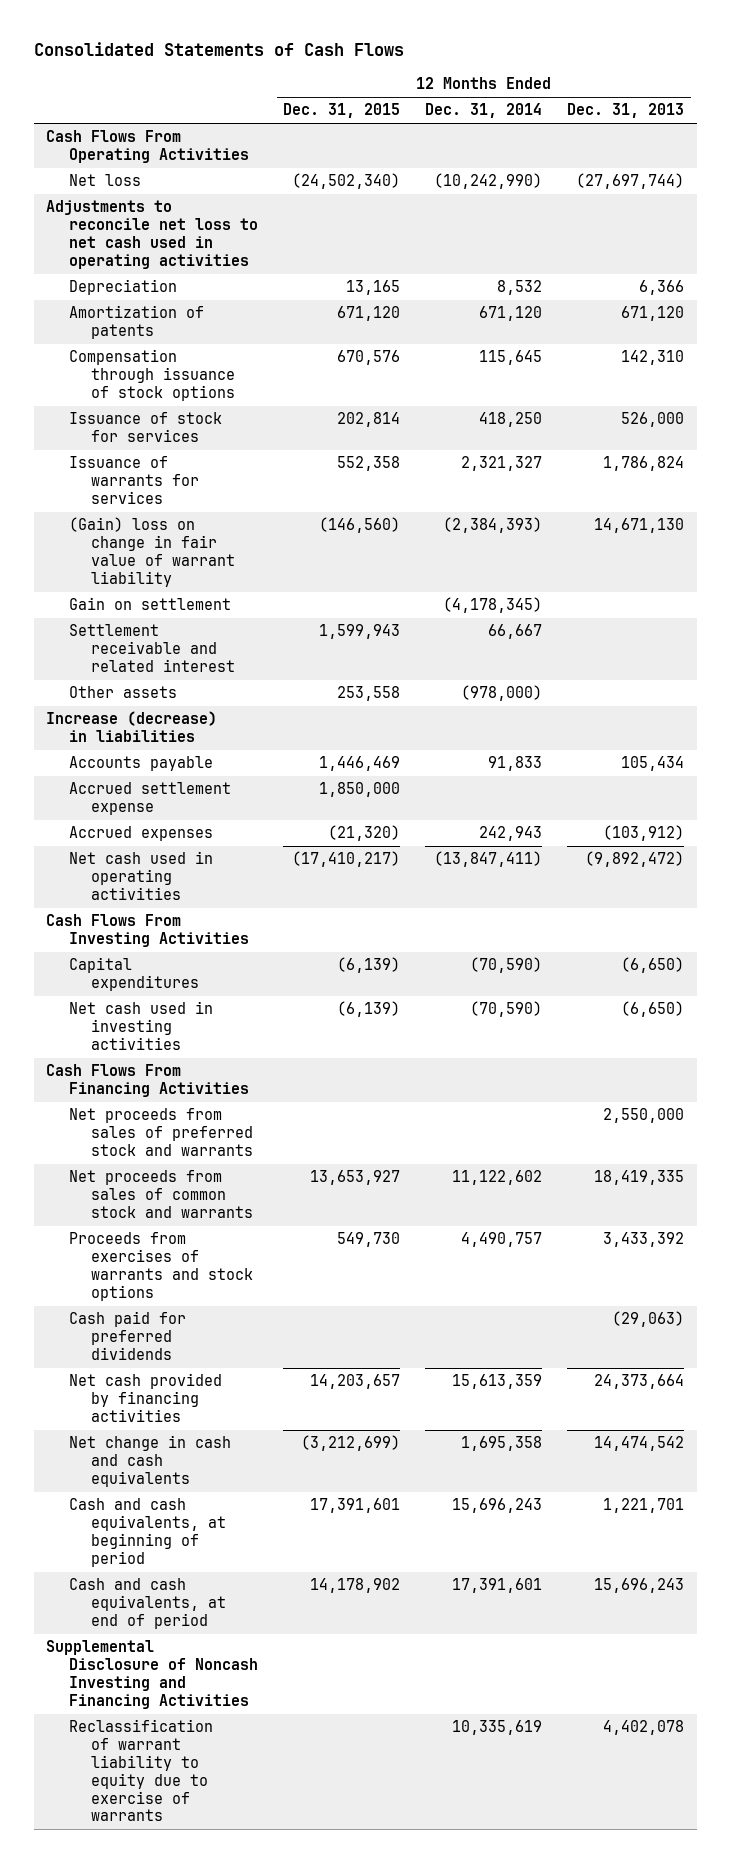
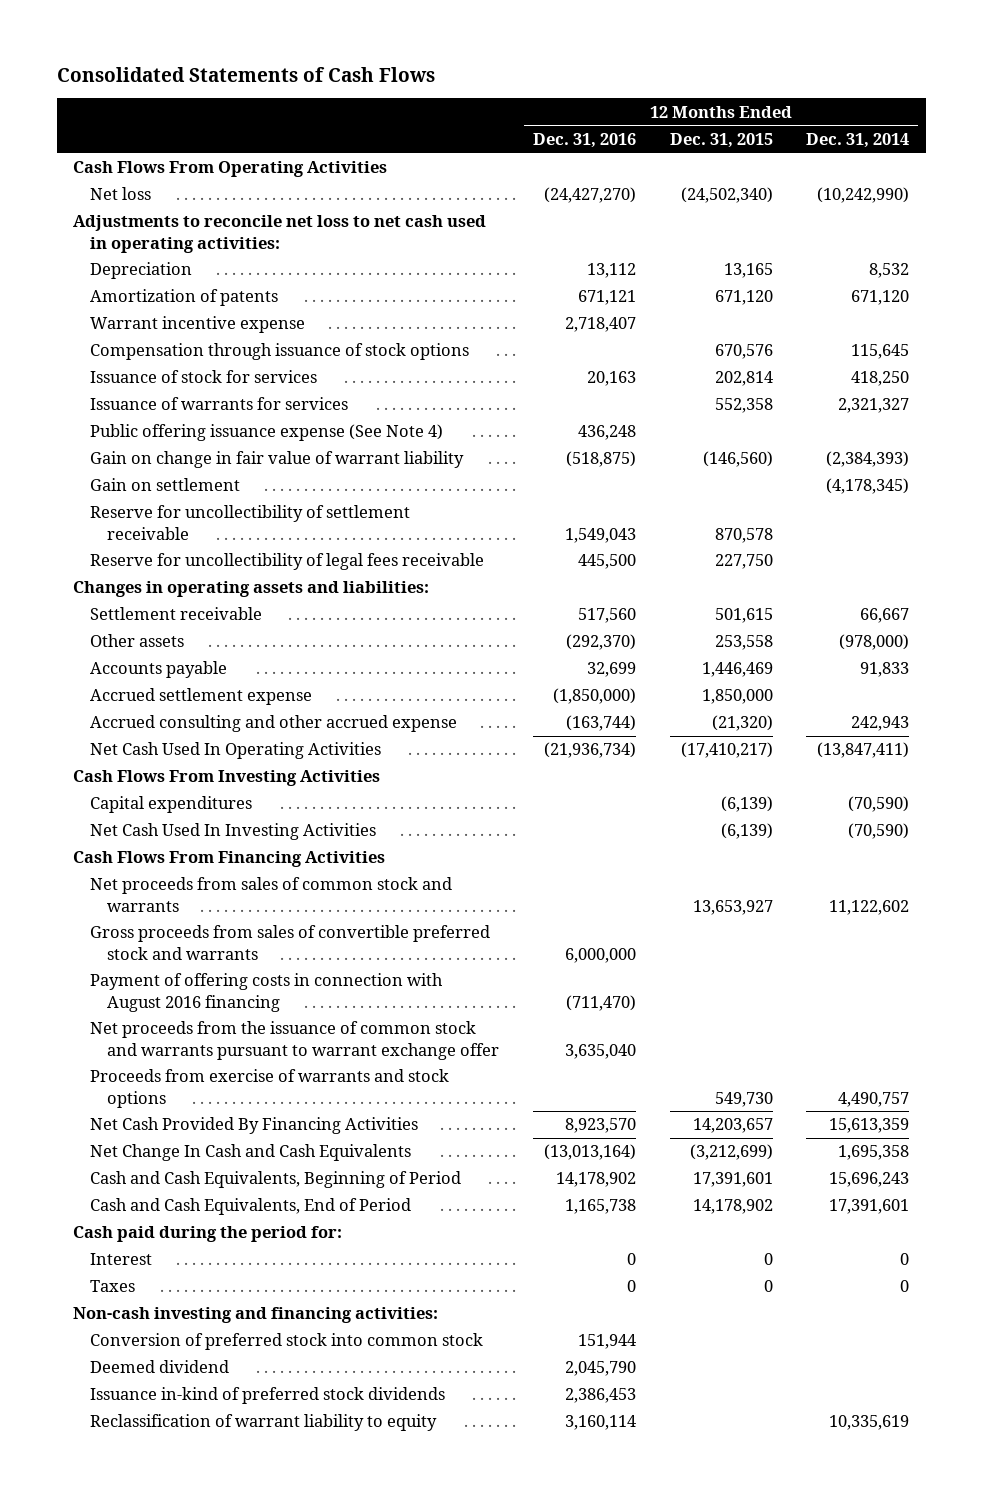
[567,103,685,119] Dec. 31, 2013 -> none
none -> [532,132,636,148] Dec. 31, 2016
[46,200,258,269] Adjustments to reconcile net loss to net cash used in operating activities -> [73,215,487,253] Adjustments to reconcile net loss to net cash used in operating activities:
none -> [90,316,306,334] Warrant incentive expense
none -> [90,424,444,442] Public offering issuance expense (See Note 4)
[68,517,236,587] (Gain) loss on change in fair value of warrant liability -> [90,451,465,469] Gain on change in fair value of warrant liability
none -> [90,505,411,540] Reserve for uncollectibility of settlement receivable
none -> [90,553,485,571] Reserve for uncollectibility of legal fees receivable
none -> [73,581,430,598] Changes in operating assets and liabilities:
[68,624,236,672] Settlement receivable and related interest -> [90,607,263,621] Settlement receivable
[319,624,401,640] 1,599,943 -> [714,608,773,624] 501,615
[46,711,218,743] Increase (decrease) in liabilities -> none
[68,826,213,842] Accrued expenses -> [90,715,458,733] Accrued consulting and other accrued expense
[68,851,213,900] Net cash used in operating activities -> [90,742,382,760] Net Cash Used In Operating Activities
[68,1001,213,1050] Net cash used in investing activities -> [90,823,377,841] Net Cash Used In Investing Activities
[68,1108,254,1156] Net proceeds from sales of preferred stock and warrants -> none
[68,1311,186,1360] Cash paid for preferred dividends -> none
none -> [90,925,491,960] Gross proceeds from sales of convertible preferred stock and warrants
none -> [90,973,444,1012] Payment of offering costs in connection with August 2016 financing
none -> [90,1021,499,1060] Net proceeds from the issuance of common stock and warrants pursuant to warrant exchange offer
[68,1232,254,1301] Proceeds from exercises of warrants and stock options -> [90,1069,450,1108] Proceeds from exercise of warrants and stock options
[68,1373,222,1422] Net cash provided by financing activities -> [90,1117,419,1135] Net Cash Provided By Financing Activities
[68,1435,231,1487] Net change in cash and cash equivalents -> [90,1144,412,1162] Net Change In Cash and Cash Equivalents
[68,1498,227,1567] Cash and cash equivalents, at beginning of period -> [90,1171,462,1189] Cash and Cash Equivalents, Beginning of Period
[68,1578,227,1629] Cash and cash equivalents, at end of period -> [90,1198,412,1216] Cash and Cash Equivalents, End of Period
none -> [73,1226,343,1243] Cash paid during the period for:
none -> [90,1253,153,1266] Interest
none -> [90,1280,136,1293] Taxes
[46,1640,258,1709] Supplemental Disclosure of Noncash Investing and Financing Activities -> [73,1307,439,1324] Non-cash investing and financing activities:
none -> [90,1333,484,1351] Conversion of preferred stock into common stock
none -> [90,1360,230,1374] Deemed dividend
none -> [90,1387,446,1405] Issuance in-kind of preferred stock dividends
[68,1719,213,1822] Reclassification of warrant liability to equity due to exercise of warrants -> [90,1414,438,1432] Reclassification of warrant liability to equity

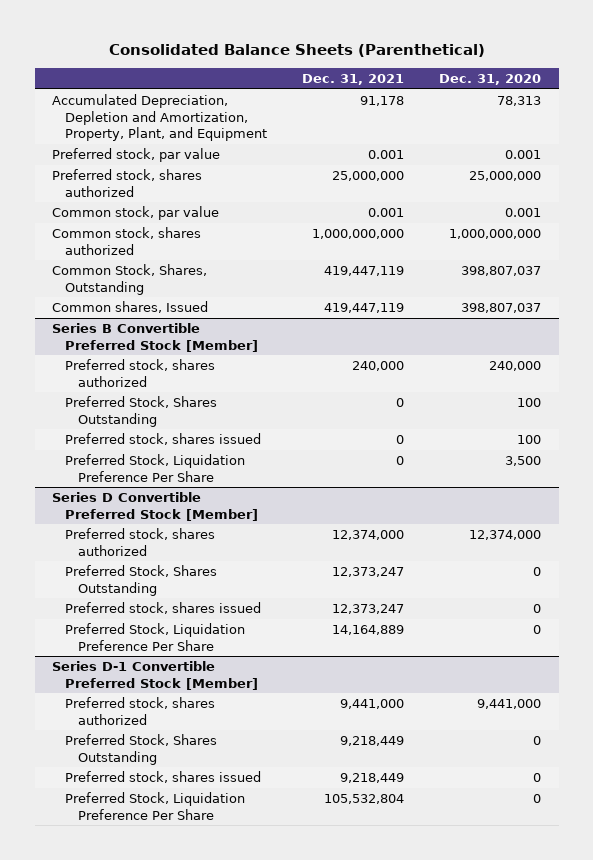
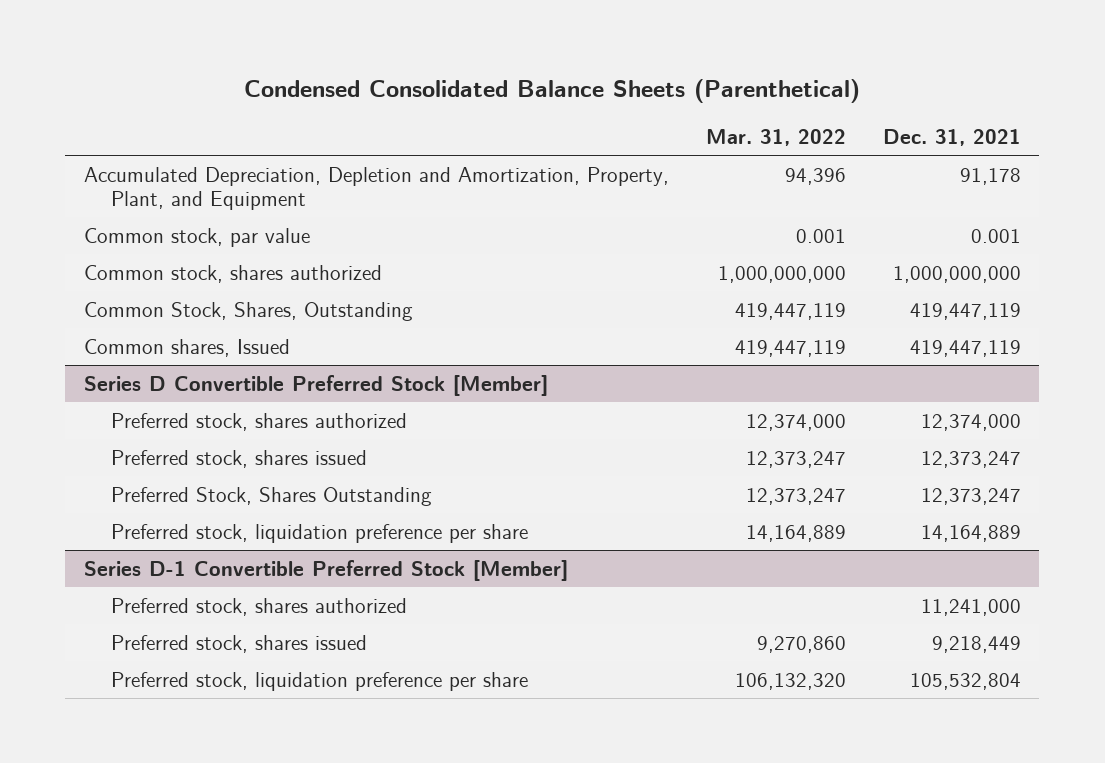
[108,44,485,58] Consolidated Balance Sheets (Parenthetical) -> [244,79,861,104] Condensed Consolidated Balance Sheets (Parenthetical)
[439,74,542,86] Dec. 31, 2020 -> none
none -> [705,128,846,146] Mar. 31, 2022
[52,148,221,163] Preferred stock, par value -> none
[52,169,203,197] Preferred stock, shares authorized -> none
[52,323,259,352] Series B Convertible Preferred Stock [Member] -> none
[65,359,216,387] Preferred stock, shares authorized -> none
[65,396,218,427] Preferred Stock, Shares Outstanding -> none
[65,433,262,446] Preferred stock, shares issued -> none
[65,454,246,482] Preferred Stock, Liquidation Preference Per Share -> none
[65,565,218,596] Preferred Stock, Shares Outstanding -> [110,486,432,506] Preferred Stock, Shares Outstanding
[65,623,246,651] Preferred Stock, Liquidation Preference Per Share -> [110,523,528,543] Preferred stock, liquidation preference per share
[65,734,218,765] Preferred Stock, Shares Outstanding -> none
[340,699,405,710] 9,441,000 -> [920,598,1021,616] 11,241,000
[65,792,246,820] Preferred Stock, Liquidation Preference Per Share -> [110,671,528,691] Preferred stock, liquidation preference per share

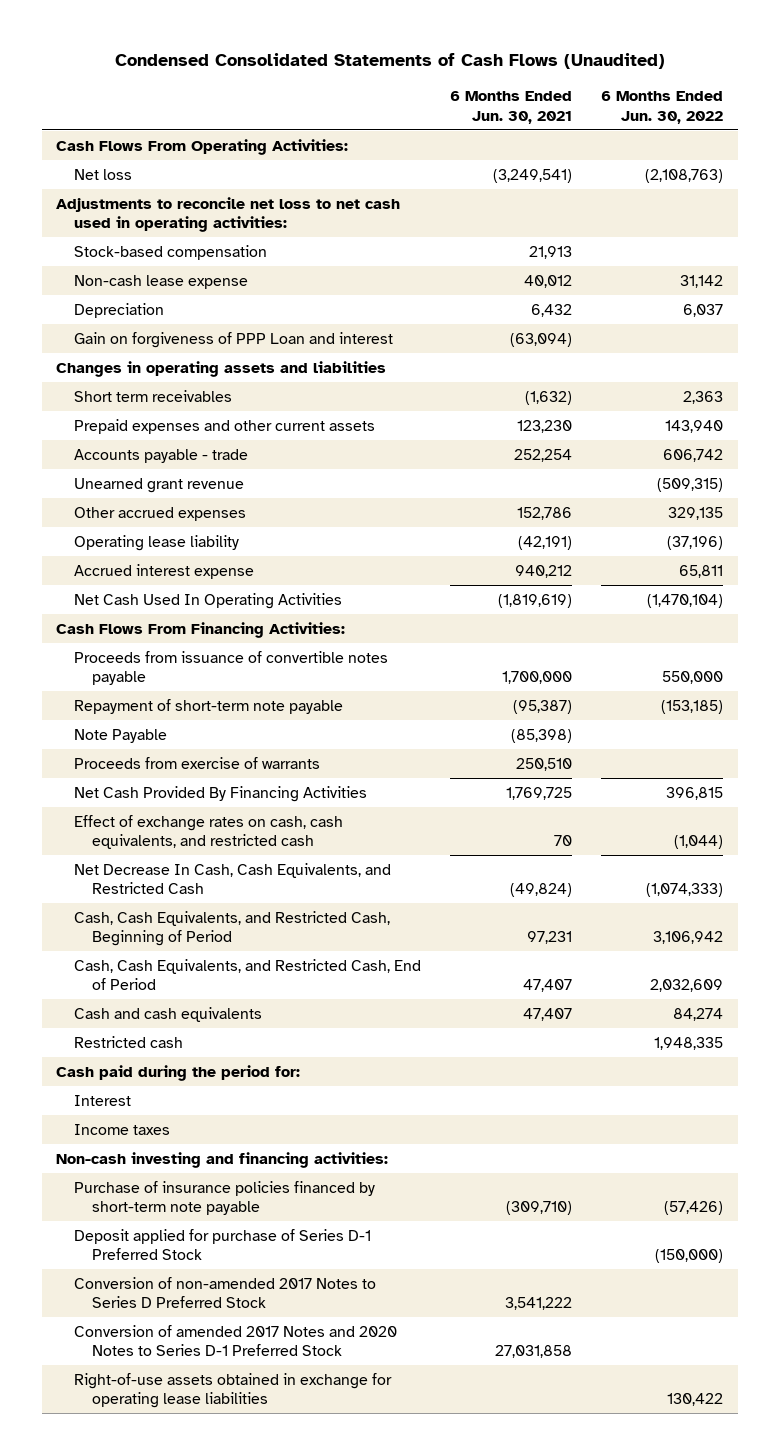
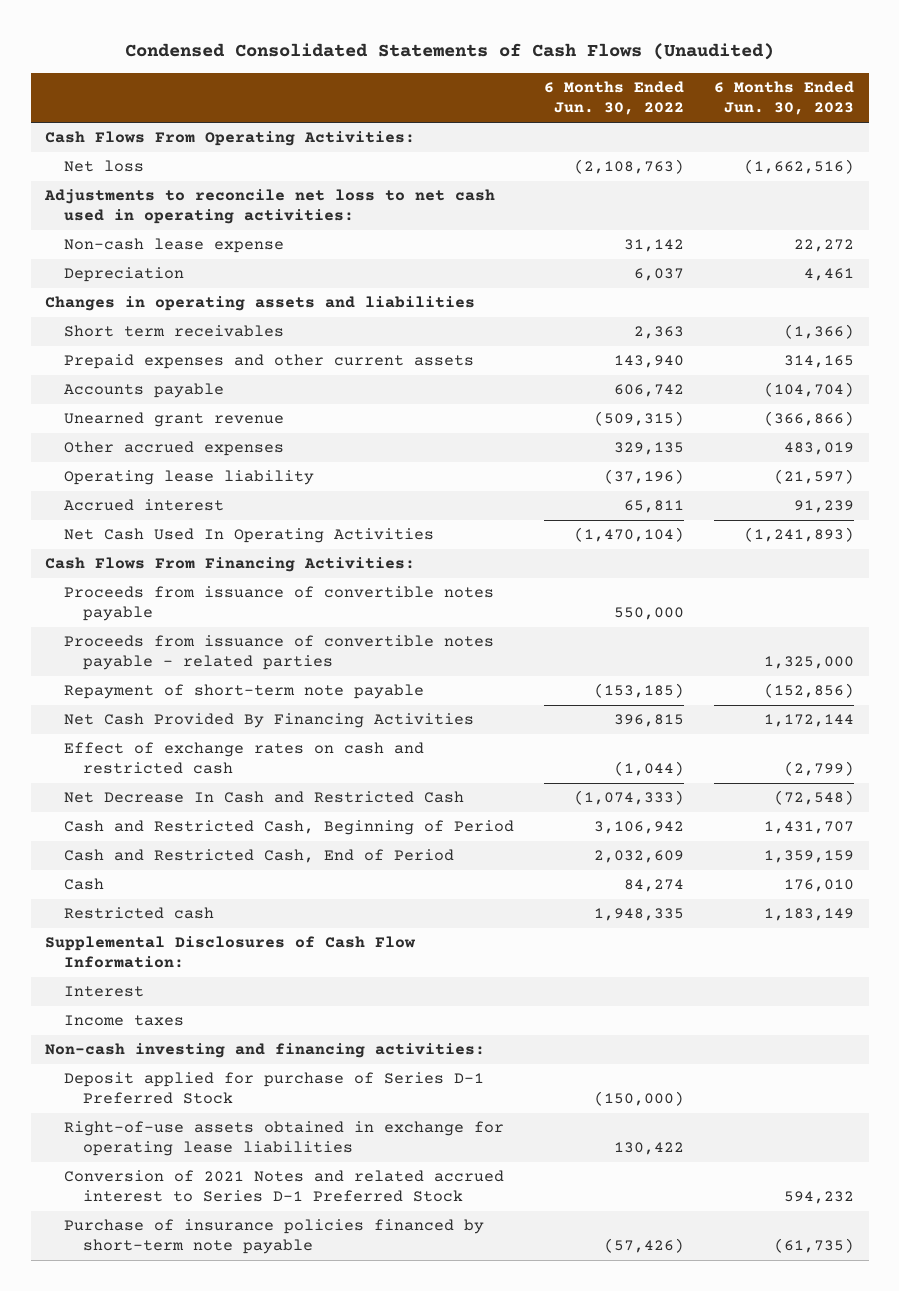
[450,91,573,124] 6 Months Ended Jun. 30, 2021 -> none
none -> [713,81,854,116] 6 Months Ended Jun. 30, 2023
[74,244,268,260] Stock-based compensation -> none
[74,331,394,348] Gain on forgiveness of PPP Loan and interest -> none
[74,448,249,463] Accounts payable - trade -> [64,383,225,399] Accounts payable
[74,563,255,579] Accrued interest expense -> [64,499,225,512] Accrued interest
none -> [64,635,495,671] Proceeds from issuance of convertible notes payable - related parties
[74,728,168,743] Note Payable -> none
[74,756,321,769] Proceeds from exercise of warrants -> none
[74,814,344,849] Effect of exchange rates on cash, cash equivalents, and restricted cash -> [64,742,425,775] Effect of exchange rates on cash and restricted cash
[74,862,392,894] Net Decrease In Cash, Cash Equivalents, and Restricted Cash -> [64,791,465,804] Net Decrease In Cash and Restricted Cash
[74,910,391,946] Cash, Cash Equivalents, and Restricted Cash, Beginning of Period -> [64,820,515,836] Cash and Restricted Cash, Beginning of Period
[74,958,422,990] Cash, Cash Equivalents, and Restricted Cash, End of Period -> [64,849,455,864] Cash and Restricted Cash, End of Period
[74,1006,263,1022] Cash and cash equivalents -> [64,878,105,891] Cash
[56,1064,301,1081] Cash paid during the period for: -> none
none -> [45,936,417,969] Supplemental Disclosures of Cash Flow Information:
[74,1276,377,1308] Conversion of non-amended 2017 Notes to Series D Preferred Stock -> none
[74,1324,398,1356] Conversion of amended 2017 Notes and 2020 Notes to Series D-1 Preferred Stock -> none
none -> [64,1170,505,1203] Conversion of 2021 Notes and related accrued interest to Series D-1 Preferred Stock
[74,1180,376,1215] Purchase of insurance policies financed by short-term note payable -> [64,1219,485,1255] Purchase of insurance policies financed by short-term note payable

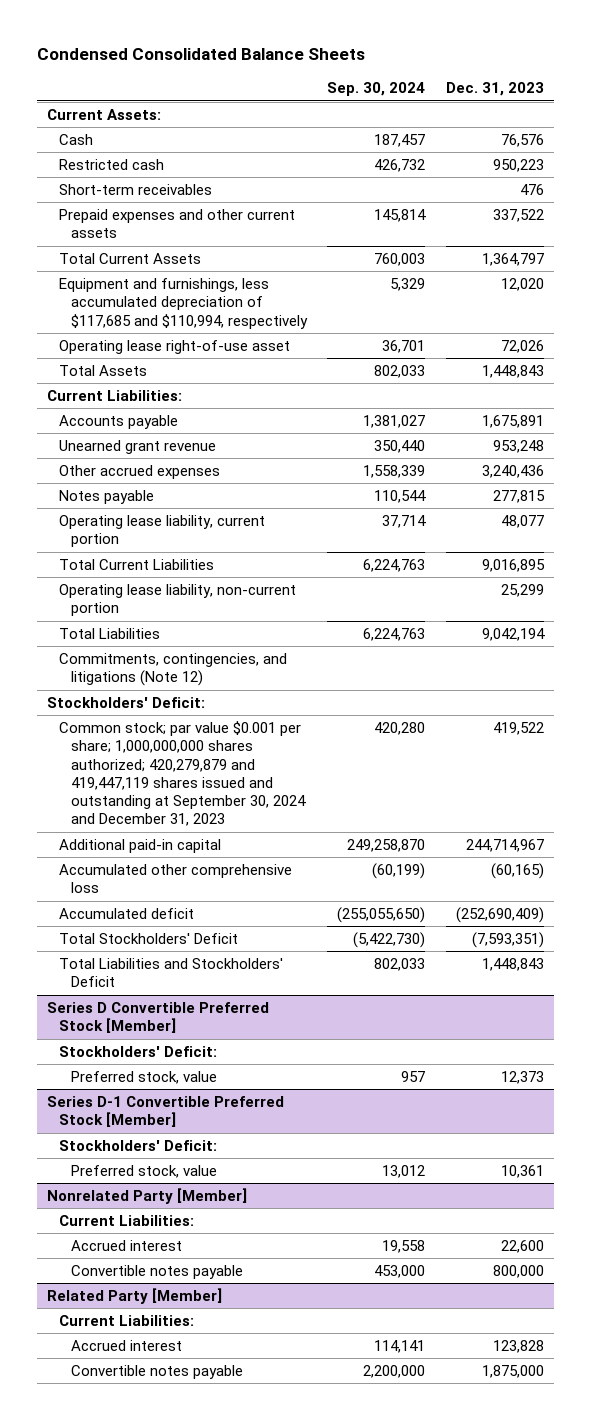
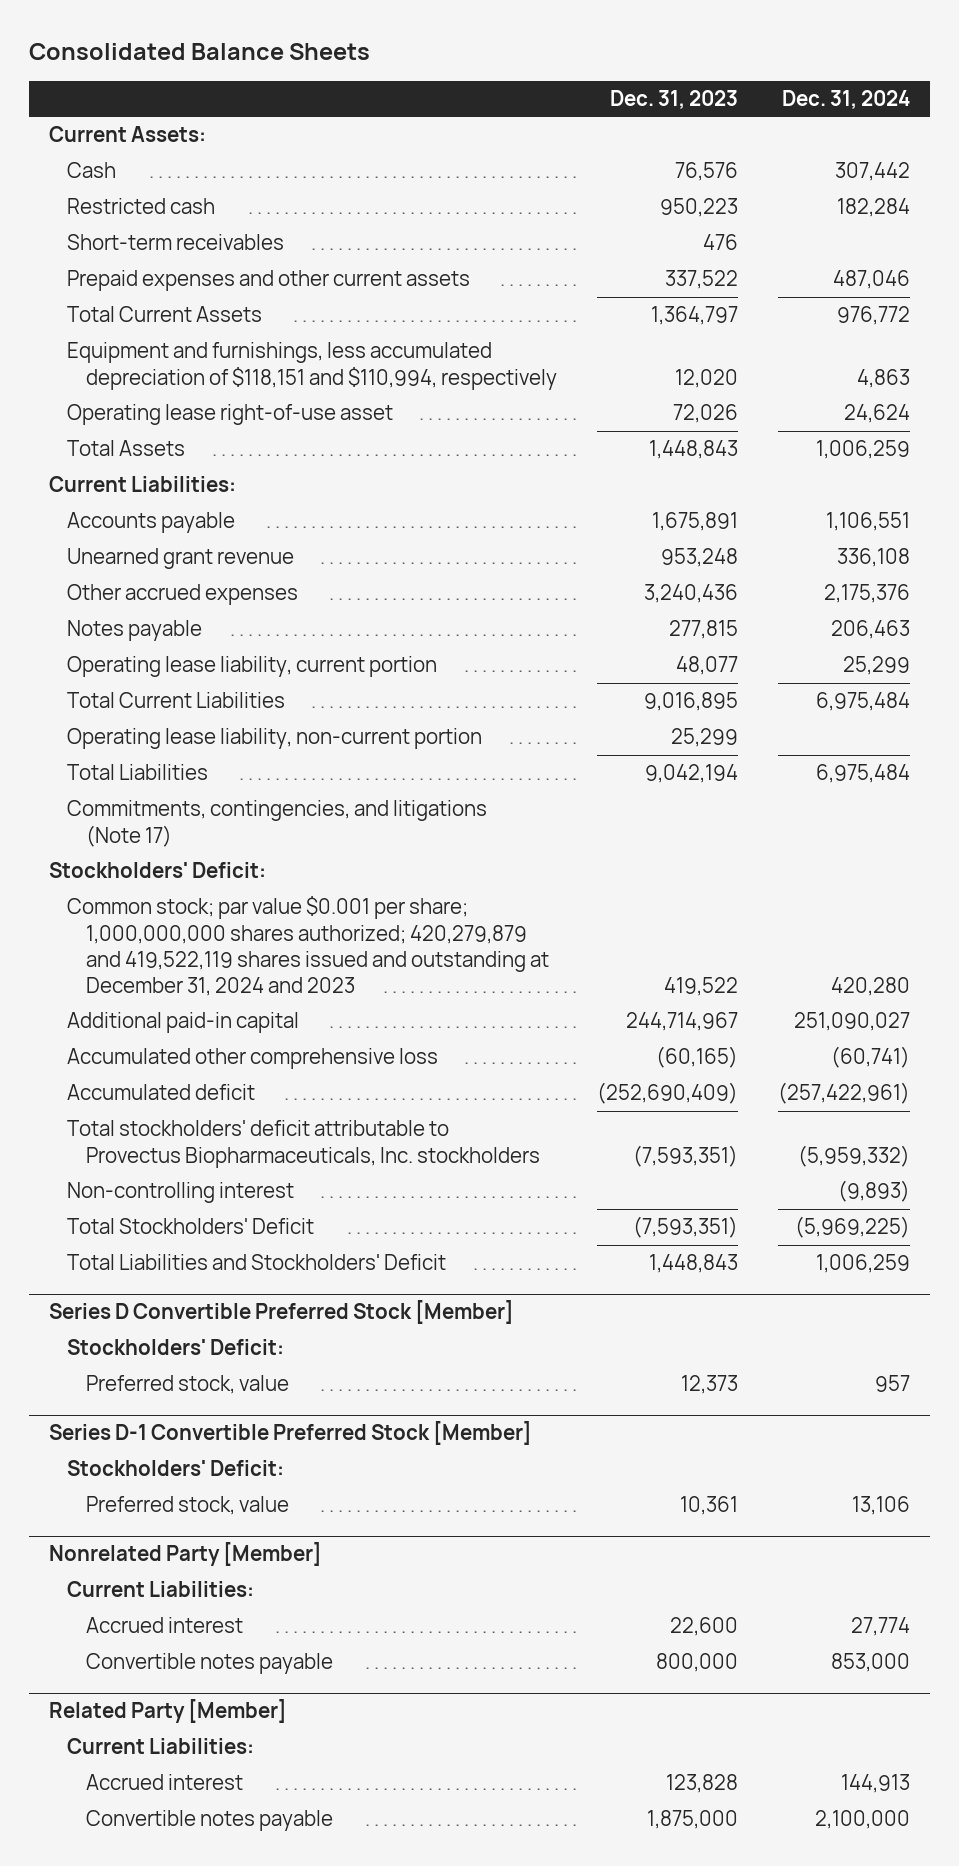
[37,48,366,61] Condensed Consolidated Balance Sheets -> [28,43,370,61] Consolidated Balance Sheets
[327,82,426,97] Sep. 30, 2024 -> none
none -> [782,90,911,110] Dec. 31, 2024
[59,278,308,329] Equipment and furnishings, less accumulated depreciation of $117,685 and $110,994, respectively -> [67,342,557,390] Equipment and furnishings, less accumulated depreciation of $118,151 and $110,994, respectively
[59,653,288,687] Commitments, contingencies, and litigations (Note 12) -> [67,800,488,847] Commitments, contingencies, and litigations (Note 17)
[59,721,306,827] Common stock; par value $0.001 per share; 1,000,000,000 shares authorized; 420,279,879 and 419,447,119 shares issued and outstanding at September 30, 2024 and December 31, 2023 -> [67,896,549,997] Common stock; par value $0.001 per share; 1,000,000,000 shares authorized; 420,279,879 and 419,522,119 shares issued and outstanding at December 31, 2024 and 2023
none -> [67,1120,540,1168] Total stockholders' deficit attributable to Provectus Biopharmaceuticals, Inc. stockholders
none -> [67,1182,295,1204] Non-controlling interest

